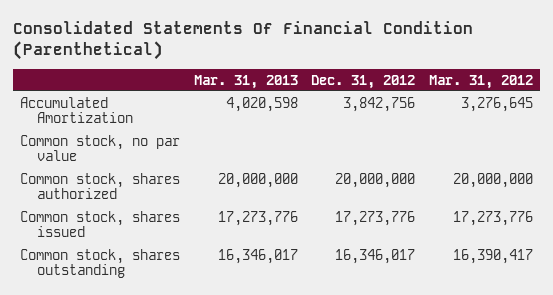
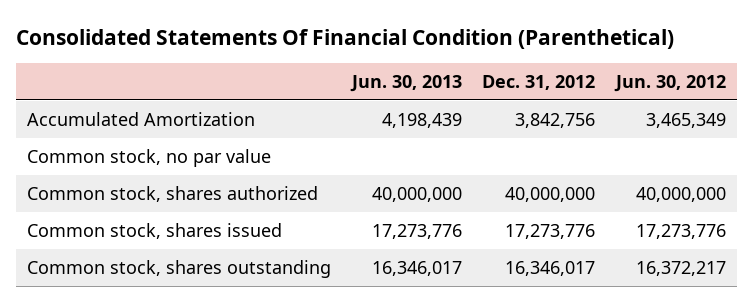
[193,74,298,89] Mar. 31, 2013 -> none
[429,74,534,89] Mar. 31, 2012 -> none
none -> [349,74,462,92] Jun. 30, 2013
none -> [614,74,727,92] Jun. 30, 2012
[335,172,416,188] 20,000,000 -> [505,186,596,202] 40,000,000

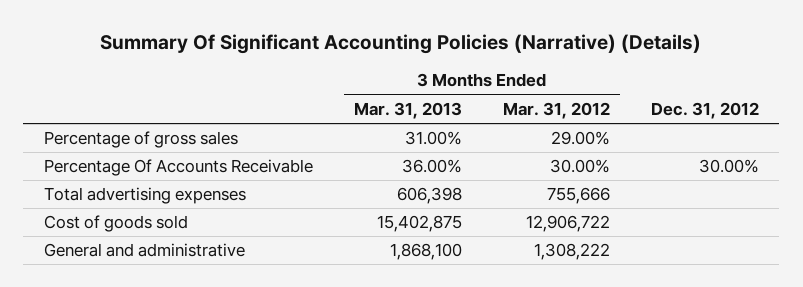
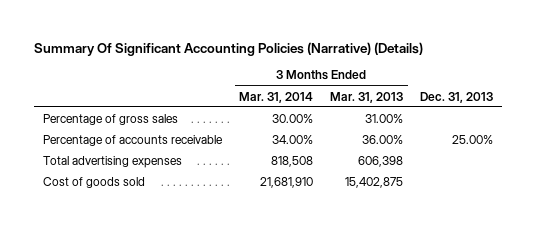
[502,101,610,119] Mar. 31, 2012 -> none
[650,101,759,119] Dec. 31, 2012 -> none
none -> [239,91,314,103] Mar. 31, 2014
none -> [420,91,494,103] Dec. 31, 2013
[43,159,313,177] Percentage Of Accounts Receivable -> [42,134,223,146] Percentage of accounts receivable
[43,243,245,258] General and administrative -> none

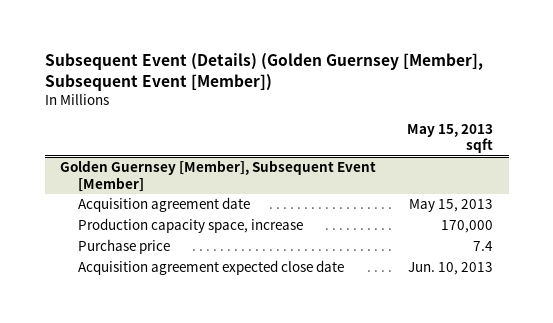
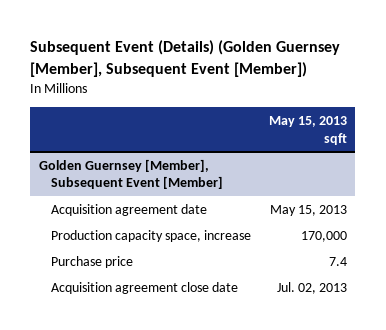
[78,260,345,276] Acquisition agreement expected close date -> [51,281,239,294] Acquisition agreement close date
[408,262,494,276] Jun. 10, 2013 -> [276,281,347,294] Jul. 02, 2013

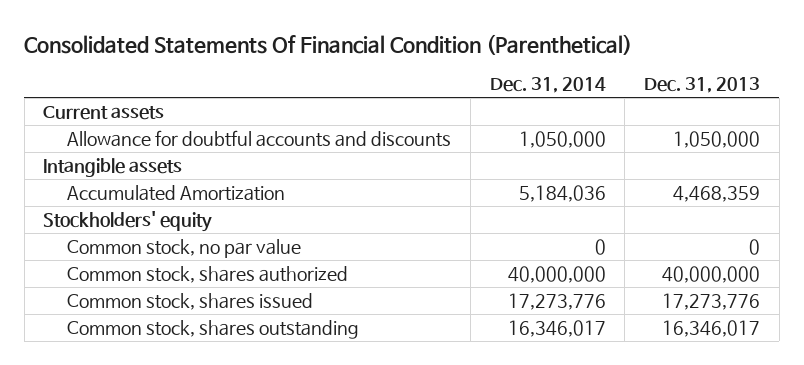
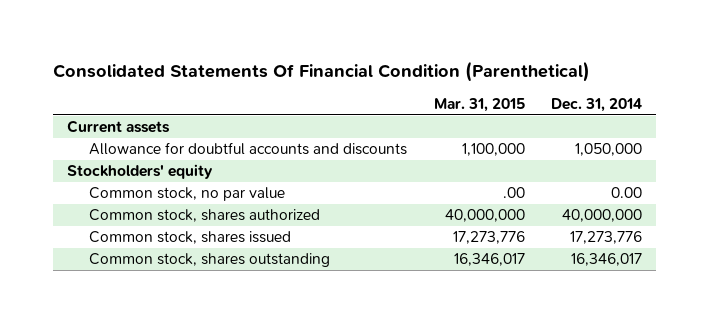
[644,77,761,94] Dec. 31, 2013 -> none
none -> [433,98,525,113] Mar. 31, 2015
[43,157,183,177] Intangible assets -> none
[67,184,286,201] Accumulated Amortization -> none
[594,238,606,255] 0 -> [611,187,643,199] 0.00

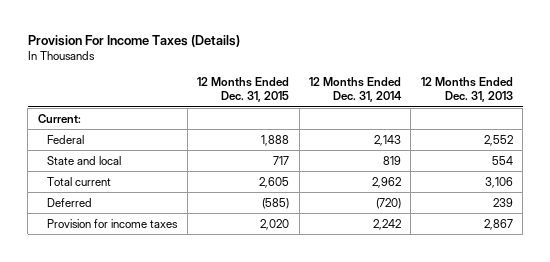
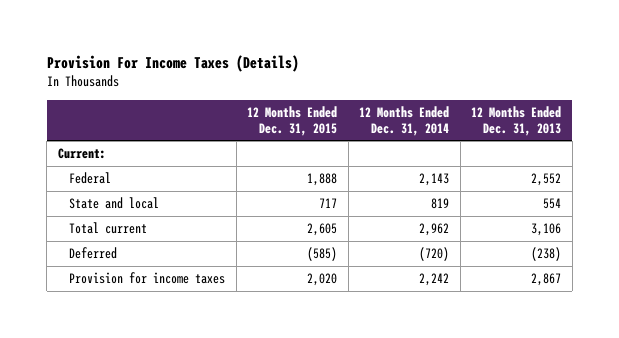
[492,197,513,207] 239 -> [531,247,562,262] (238)

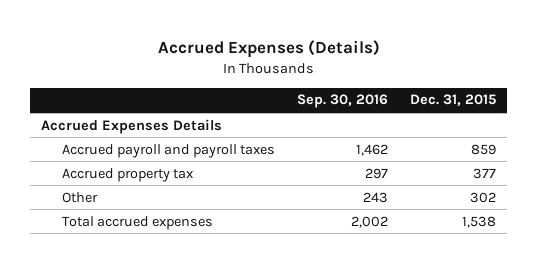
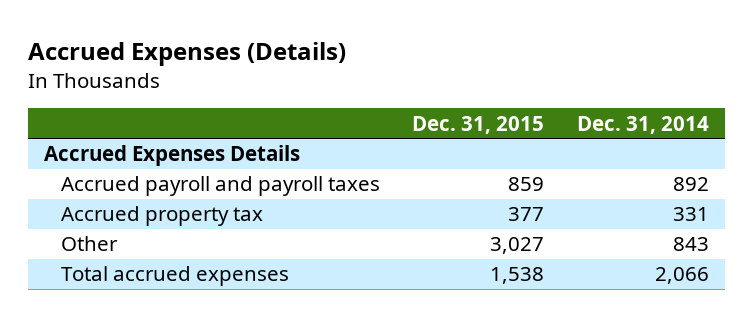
[297,94,389,109] Sep. 30, 2016 -> none
none -> [576,115,709,134] Dec. 31, 2014
[470,191,497,203] 302 -> [490,237,545,255] 3,027

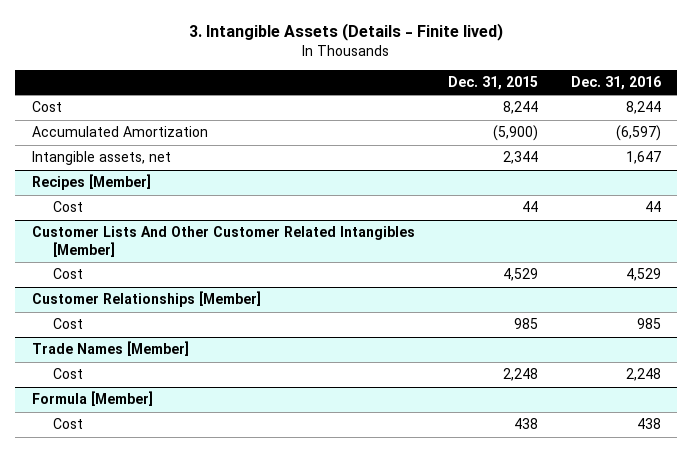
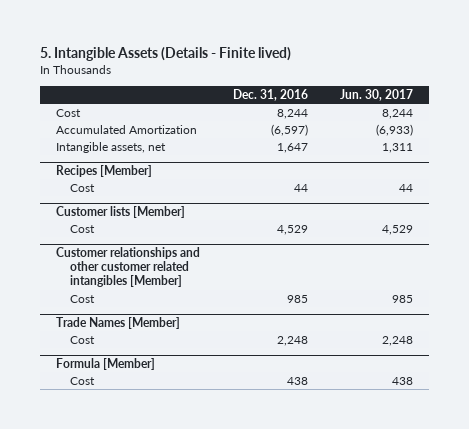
[189,22,504,41] 3. Intangible Assets (Details - Finite lived) -> [40,47,292,62] 5. Intangible Assets (Details - Finite lived)
[447,75,538,90] Dec. 31, 2015 -> none
none -> [339,88,413,101] Jun. 30, 2017
[31,226,415,257] Customer Lists And Other Customer Related Intangibles [Member] -> none
none -> [56,205,186,218] Customer lists [Member]
[31,291,261,308] Customer Relationships [Member] -> [56,246,201,287] Customer relationships and other customer related intangibles [Member]

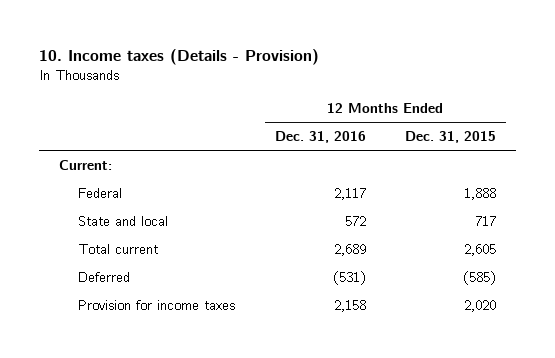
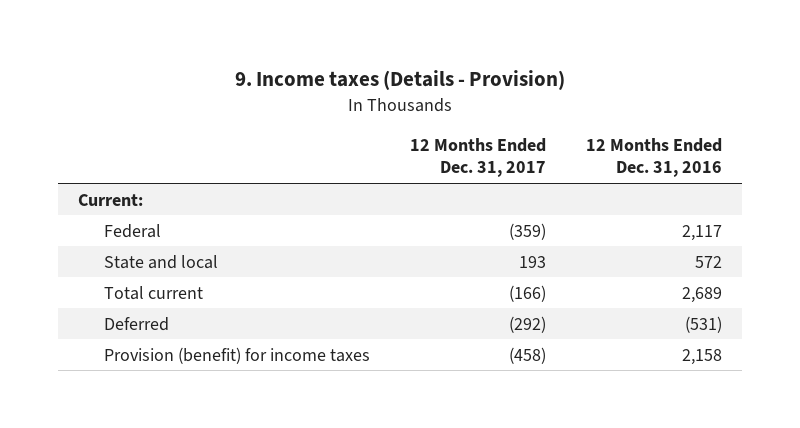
[39,49,320,66] 10. Income taxes (Details - Provision) -> [234,70,565,91] 9. Income taxes (Details - Provision)
[405,131,497,144] Dec. 31, 2015 -> none
none -> [410,137,547,178] 12 Months Ended Dec. 31, 2017
[78,299,236,310] Provision for income taxes -> [104,346,371,364] Provision (benefit) for income taxes

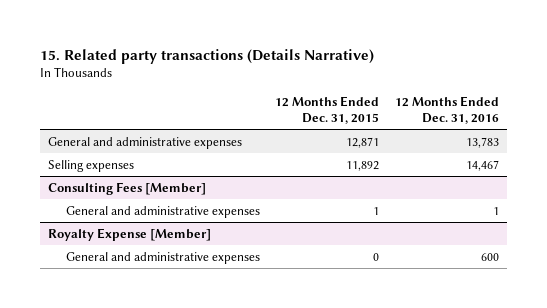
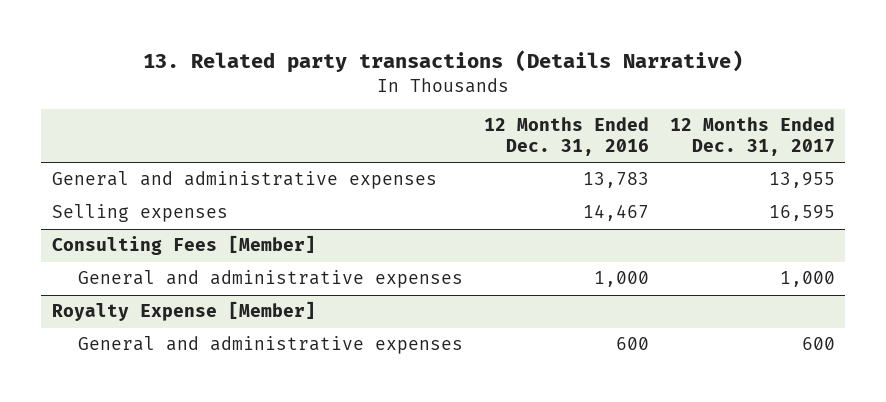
[39,48,374,64] 15. Related party transactions (Details Narrative) -> [143,50,744,74] 13. Related party transactions (Details Narrative)
[275,95,380,125] 12 Months Ended Dec. 31, 2015 -> none
none -> [669,117,835,156] 12 Months Ended Dec. 31, 2017
[492,206,499,215] 1 -> [593,271,649,288] 1,000

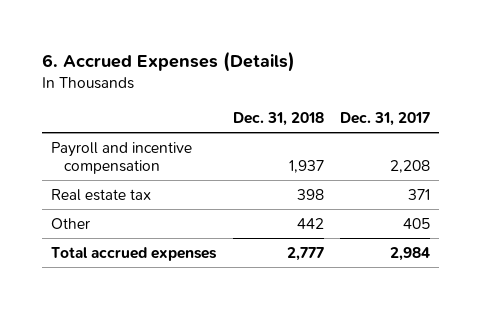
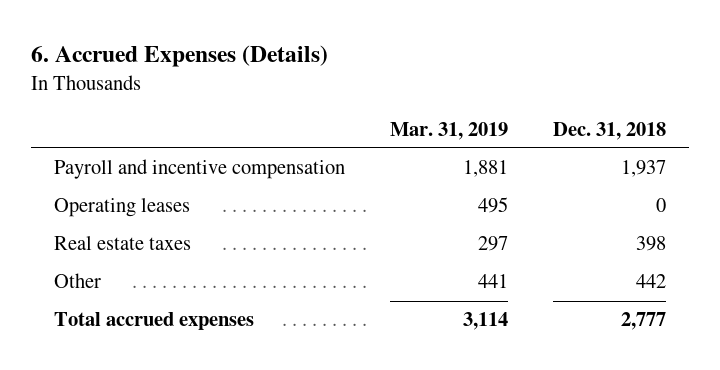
[340,112,431,127] Dec. 31, 2017 -> none
none -> [389,121,508,140] Mar. 31, 2019
none -> [53,198,190,218] Operating leases
[50,188,151,201] Real estate tax -> [53,236,191,251] Real estate taxes

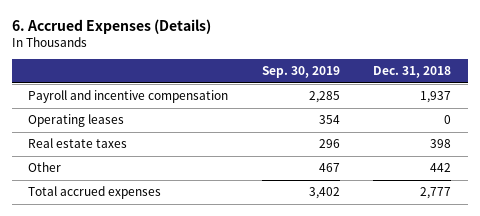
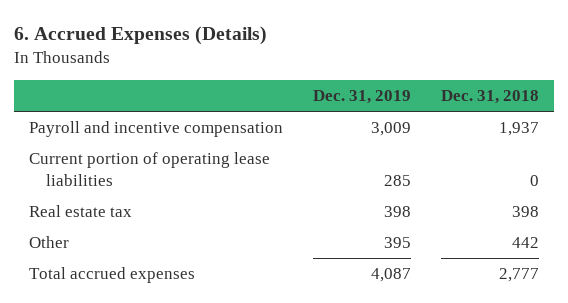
[261,66,340,79] Sep. 30, 2019 -> none
none -> [312,90,411,105] Dec. 31, 2019
[28,114,125,128] Operating leases -> [28,152,270,186] Current portion of operating lease liabilities
[28,138,128,149] Real estate taxes -> [28,205,132,218] Real estate tax

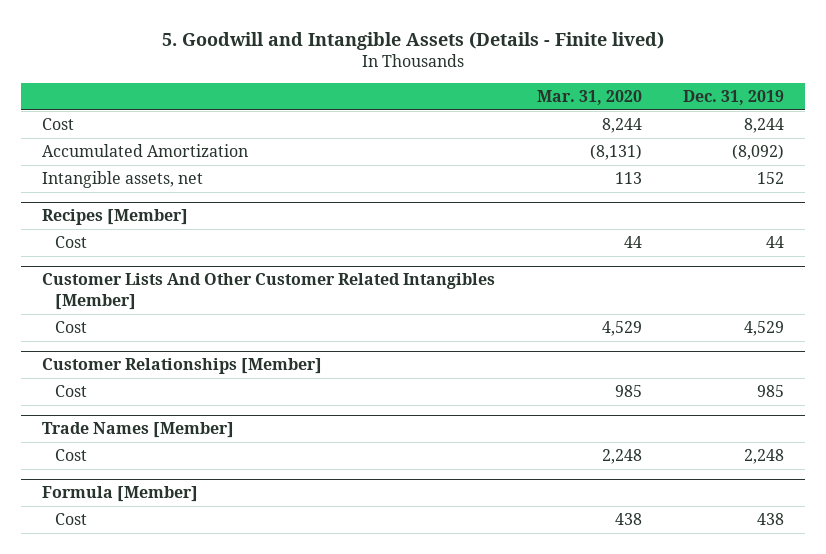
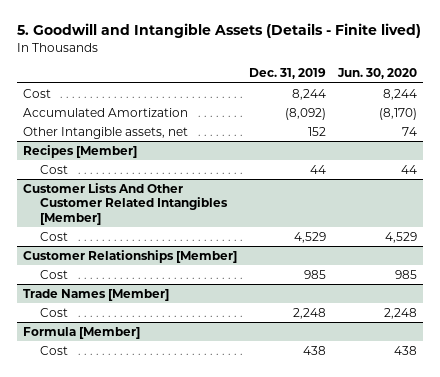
[536,90,642,106] Mar. 31, 2020 -> none
none -> [337,68,418,80] Jun. 30, 2020
[41,171,203,189] Intangible assets, net -> [22,126,188,139] Other Intangible assets, net

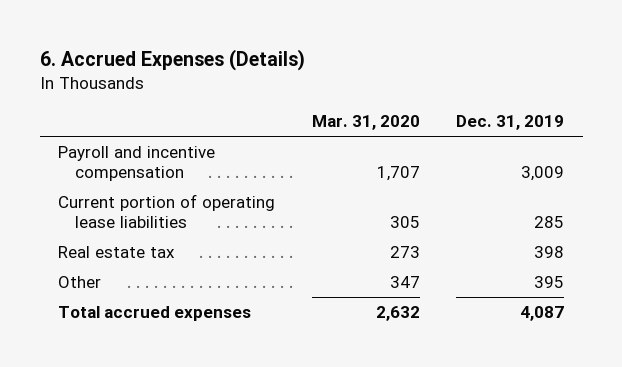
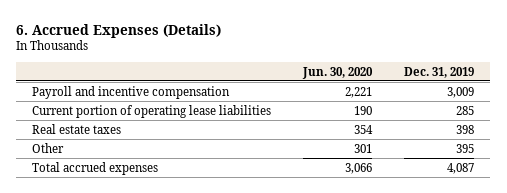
[311,115,420,131] Mar. 31, 2020 -> none
none -> [302,66,374,79] Jun. 30, 2020
[57,245,175,258] Real estate tax -> [32,123,122,134] Real estate taxes

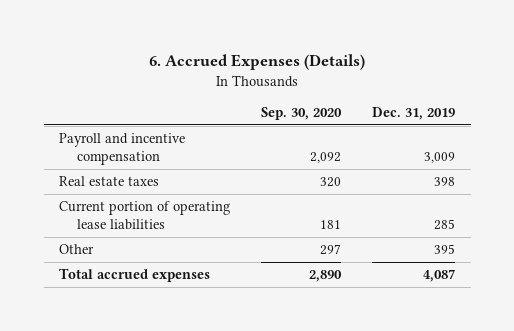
[302,66,374,79] Jun. 30, 2020 -> none
none -> [261,107,343,121] Sep. 30, 2020
[32,104,272,118] Current portion of operating lease liabilities -> [59,201,231,231] Current portion of operating lease liabilities

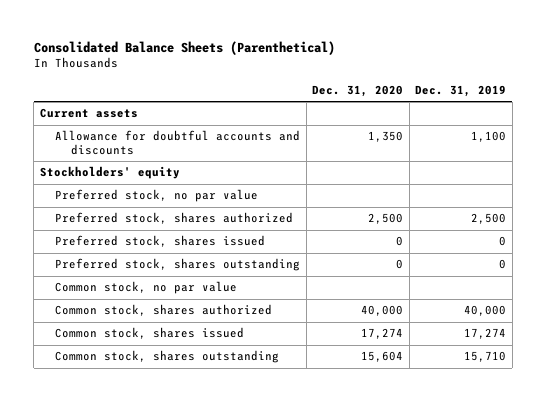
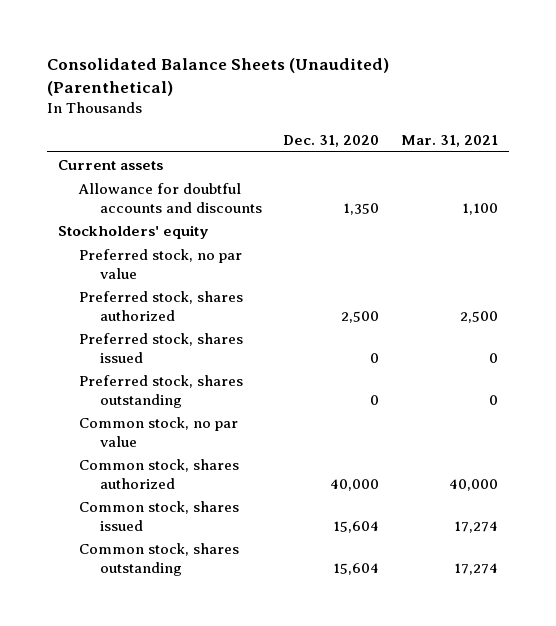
[33,40,335,55] Consolidated Balance Sheets (Parenthetical) -> [47,58,390,97] Consolidated Balance Sheets (Unaudited) (Parenthetical)
[415,84,507,97] Dec. 31, 2019 -> none
none -> [400,135,498,148] Mar. 31, 2021
[361,328,404,340] 17,274 -> [333,520,380,533] 15,604

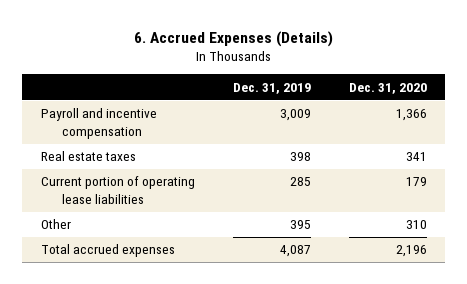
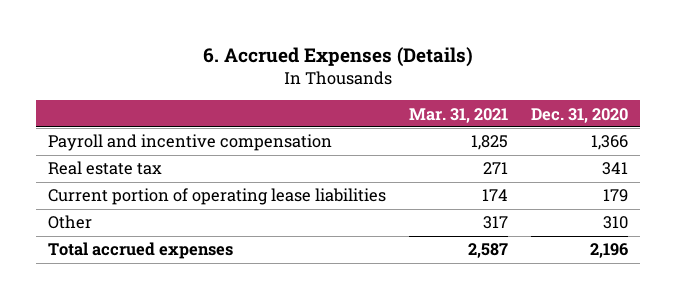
[232,82,311,94] Dec. 31, 2019 -> none
none -> [409,107,509,123] Mar. 31, 2021
[40,151,136,162] Real estate taxes -> [47,161,162,176] Real estate tax

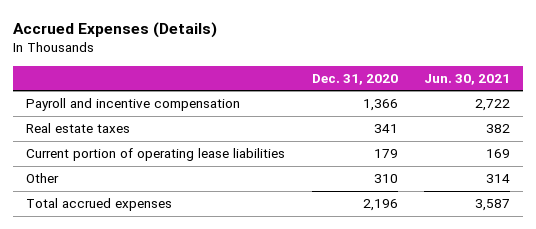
[203,46,474,67] 6. Accrued Expenses (Details) -> [12,22,217,39] Accrued Expenses (Details)
[409,107,509,123] Mar. 31, 2021 -> none
none -> [424,73,511,85] Jun. 30, 2021
[47,161,162,176] Real estate tax -> [26,123,131,134] Real estate taxes

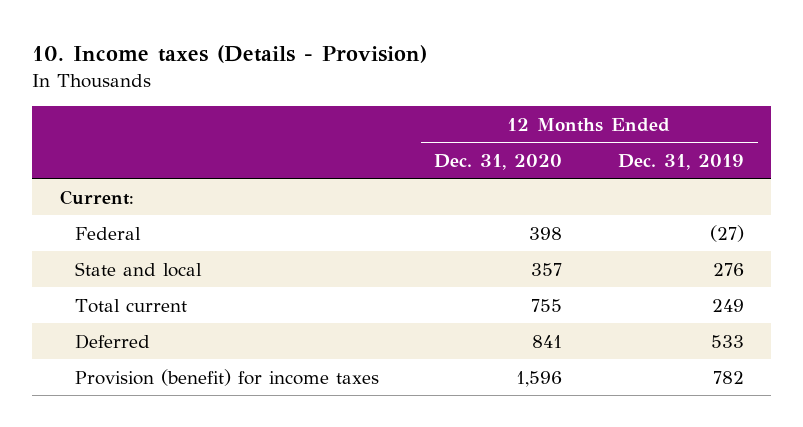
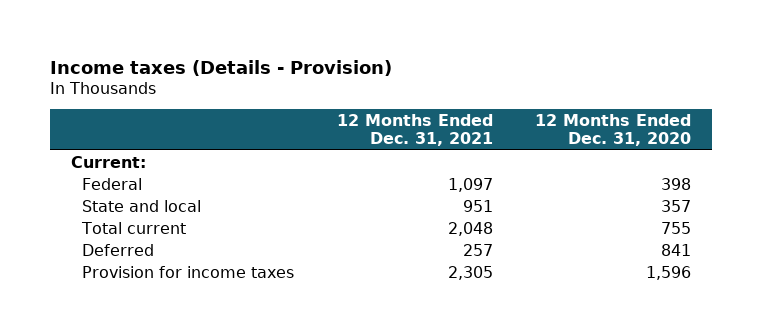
[32,45,428,64] 10. Income taxes (Details - Provision) -> [49,59,392,76] Income taxes (Details - Provision)
[617,153,744,170] Dec. 31, 2019 -> none
none -> [336,114,493,147] 12 Months Ended Dec. 31, 2021
[75,368,380,386] Provision (benefit) for income taxes -> [82,265,295,278] Provision for income taxes

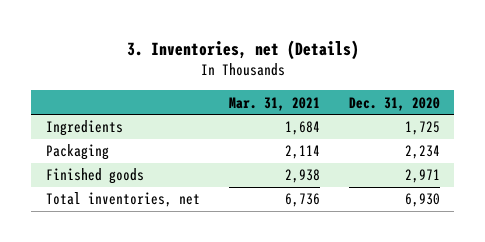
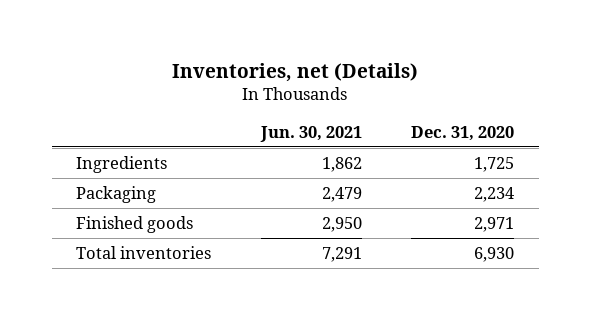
[126,39,359,60] 3. Inventories, net (Details) -> [172,62,419,82] Inventories, net (Details)
[228,96,320,111] Mar. 31, 2021 -> none
none -> [259,125,362,142] Jun. 30, 2021
[45,192,200,208] Total inventories, net -> [76,246,212,260] Total inventories

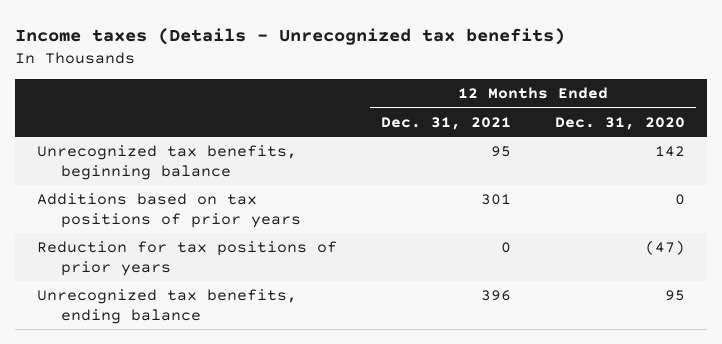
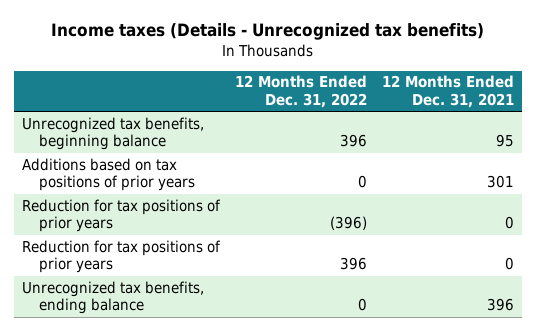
[554,116,685,130] Dec. 31, 2020 -> none
none -> [235,75,368,108] 12 Months Ended Dec. 31, 2022
none -> [21,239,221,274] Reduction for tax positions of prior years

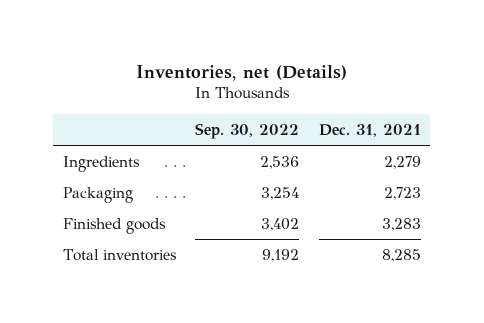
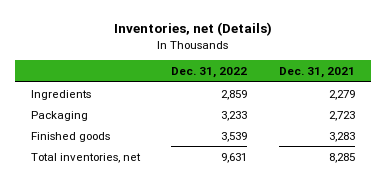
[195,122,300,139] Sep. 30, 2022 -> none
none -> [171,67,248,79] Dec. 31, 2022
[63,249,178,262] Total inventories -> [30,152,141,163] Total inventories, net

